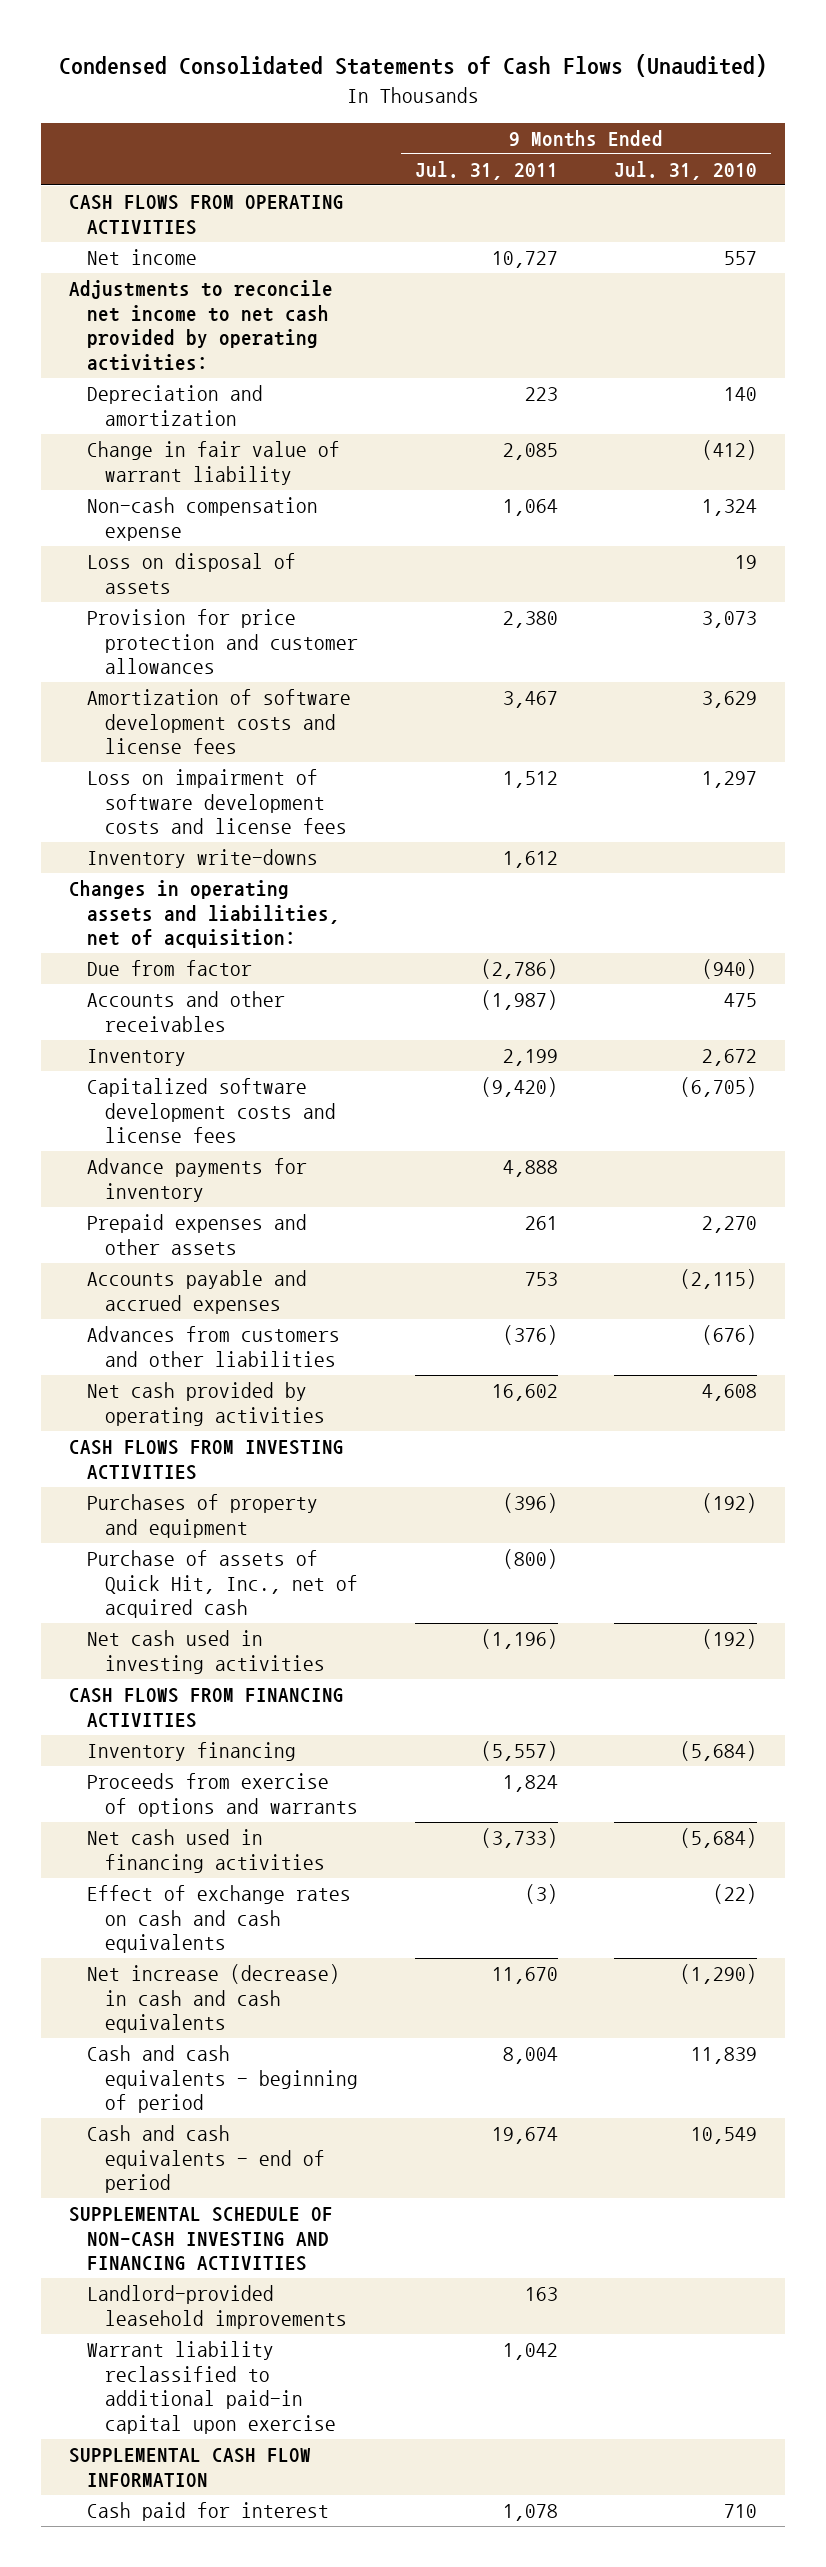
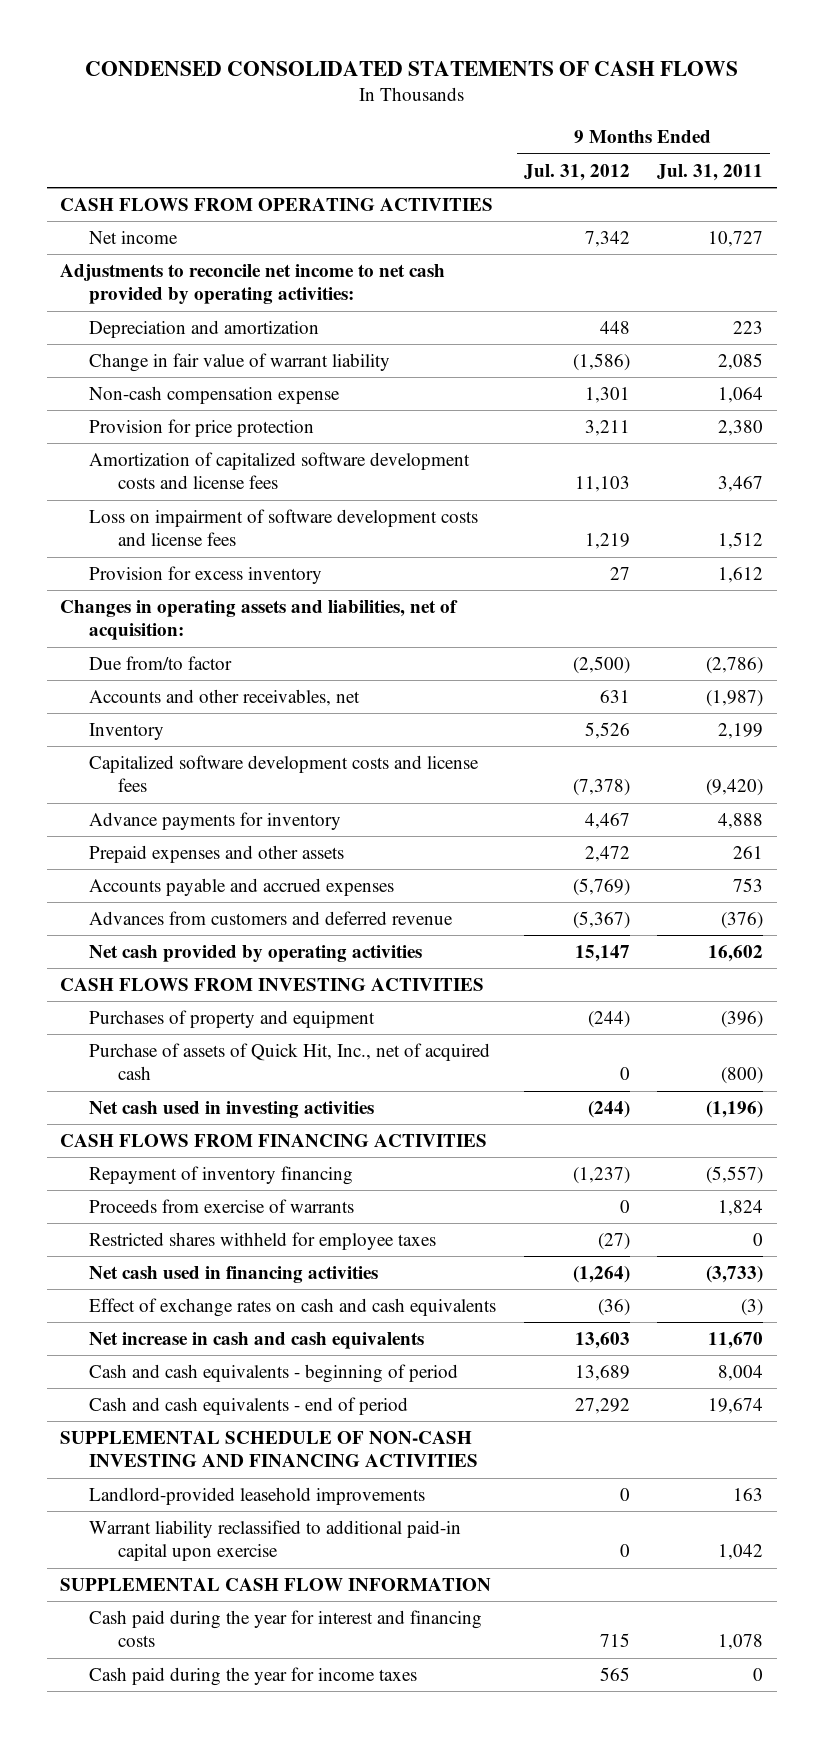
[58,54,767,78] Condensed Consolidated Statements of Cash Flows (Unaudited) -> [84,60,738,76] CONDENSED CONSOLIDATED STATEMENTS OF CASH FLOWS
[613,160,757,180] Jul. 31, 2010 -> none
none -> [523,163,630,181] Jul. 31, 2012
[87,553,297,594] Loss on disposal of assets -> none
[87,609,359,675] Provision for price protection and customer allowances -> [89,418,315,437] Provision for price protection
[87,689,352,755] Amortization of software development costs and license fees -> [89,451,471,490] Amortization of capitalized software development costs and license fees
[87,849,319,869] Inventory write-downs -> [89,565,323,584] Provision for excess inventory
[87,960,253,977] Due from factor -> [89,655,233,670] Due from/to factor
[87,991,286,1032] Accounts and other receivables -> [89,688,361,706] Accounts and other receivables, net
[87,1326,341,1367] Advances from customers and other liabilities -> [89,910,454,925] Advances from customers and deferred revenue
[87,1742,297,1762] Inventory financing -> [89,1165,354,1185] Repayment of inventory financing
[87,1773,359,1817] Proceeds from exercise of options and warrants -> [89,1198,355,1213] Proceeds from exercise of warrants
none -> [89,1231,437,1250] Restricted shares withheld for employee taxes
[87,1964,341,2034] Net increase (decrease) in cash and cash equivalents -> [89,1331,425,1349] Net increase in cash and cash equivalents
[87,2502,330,2522] Cash paid for interest -> [89,1609,483,1648] Cash paid during the year for interest and financing costs
none -> [89,1666,418,1686] Cash paid during the year for income taxes

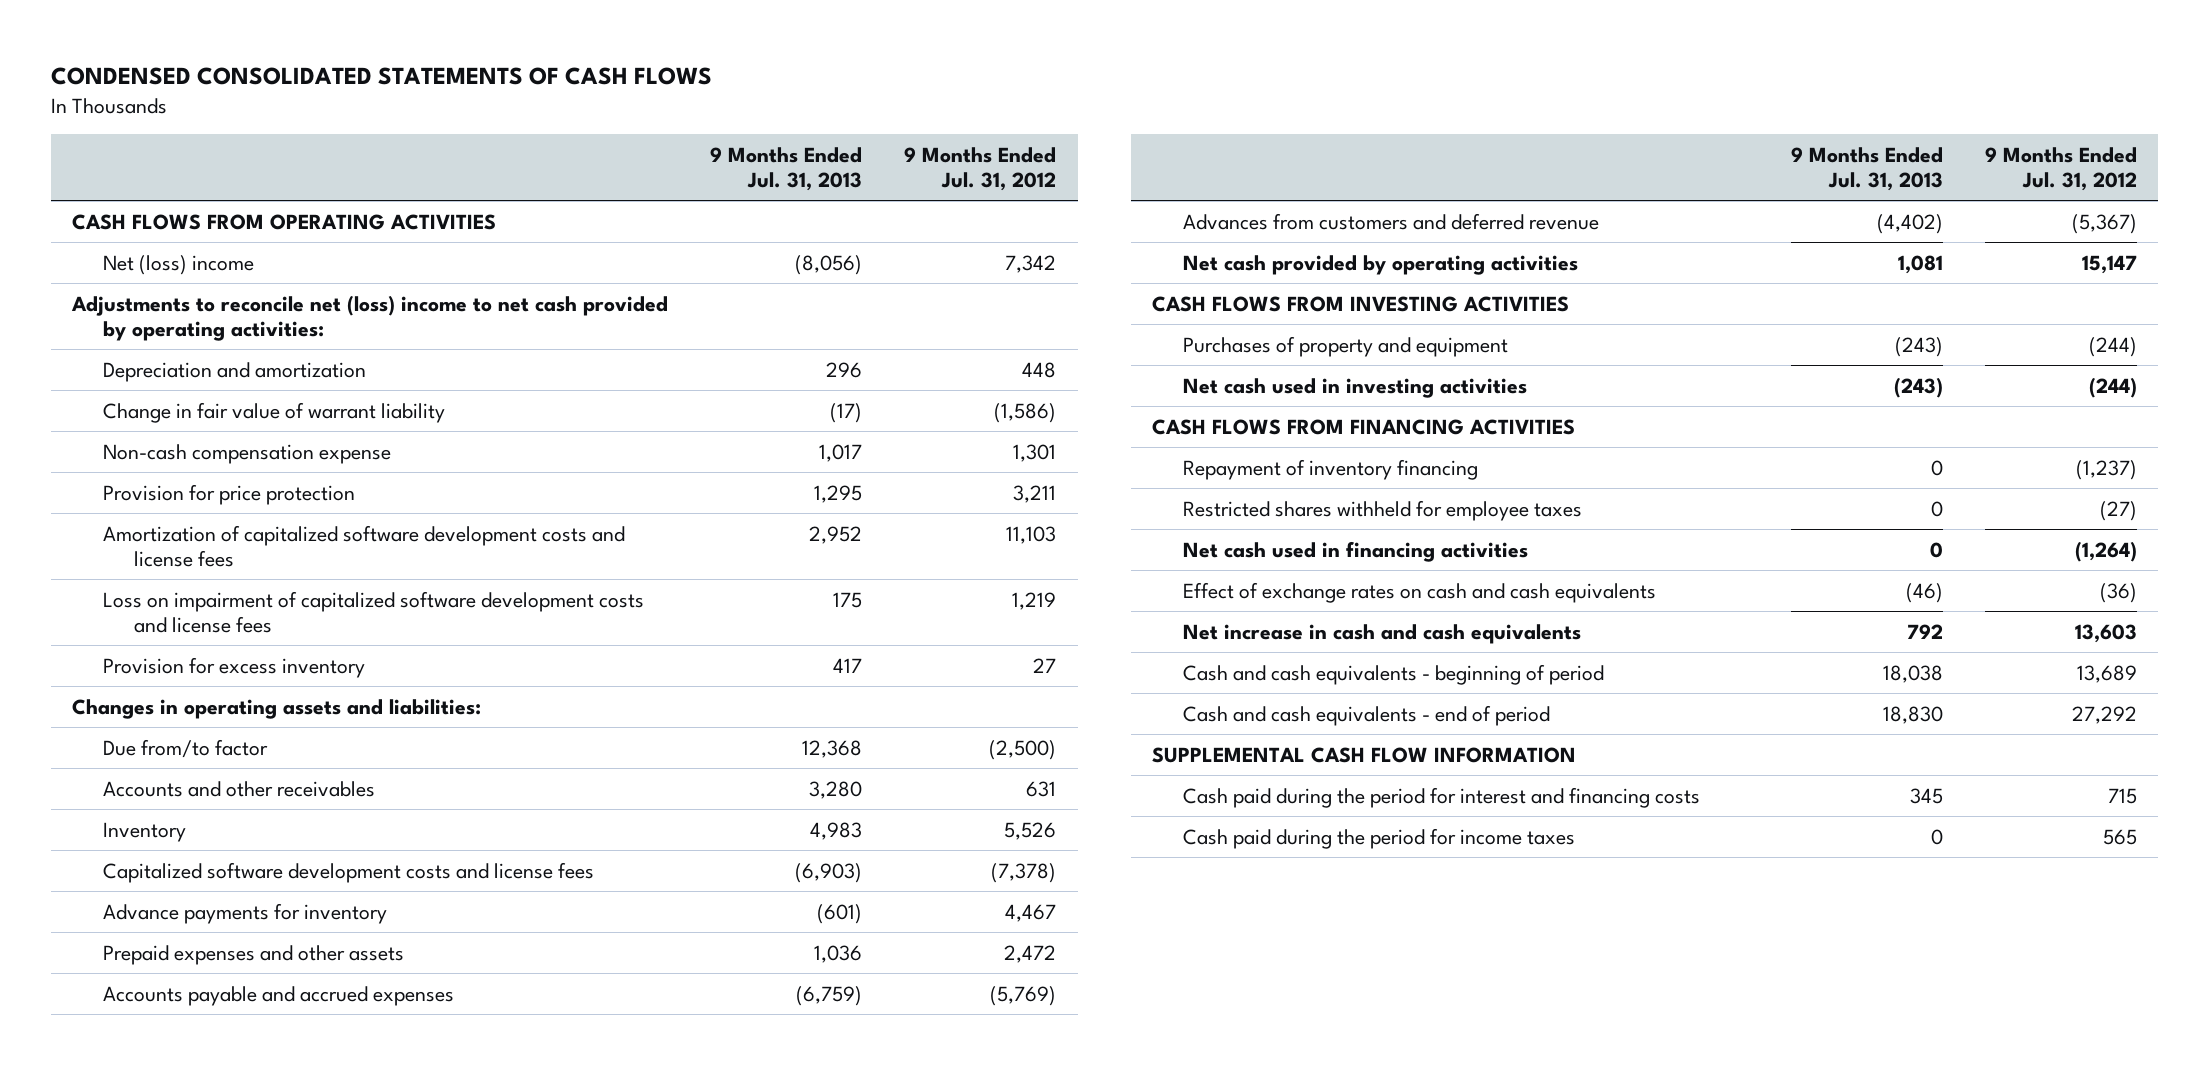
[657,163,764,181] Jul. 31, 2011 -> none
none -> [710,146,863,191] 9 Months Ended Jul. 31, 2013
[89,230,179,244] Net income -> [102,254,254,275] Net (loss) income
[60,263,446,305] Adjustments to reconcile net income to net cash provided by operating activities: -> [70,294,668,341] Adjustments to reconcile net (loss) income to net cash provided by operating activities:
[89,508,479,547] Loss on impairment of software development costs and license fees -> [102,590,644,633] Loss on impairment of capitalized software development costs and license fees
[60,599,459,641] Changes in operating assets and liabilities, net of acquisition: -> [71,698,481,719] Changes in operating assets and liabilities:
[89,688,361,706] Accounts and other receivables, net -> [102,780,375,797] Accounts and other receivables
[89,1042,491,1081] Purchase of assets of Quick Hit, Inc., net of acquired cash -> none
[89,1198,355,1213] Proceeds from exercise of warrants -> none
[60,1430,479,1468] SUPPLEMENTAL SCHEDULE OF NON-CASH INVESTING AND FINANCING ACTIVITIES -> none
[89,1486,426,1505] Landlord-provided leasehold improvements -> none
[89,1519,462,1562] Warrant liability reclassified to additional paid-in capital upon exercise -> none
[89,1609,483,1648] Cash paid during the year for interest and financing costs -> [1183,786,1701,808] Cash paid during the period for interest and financing costs
[89,1666,418,1686] Cash paid during the year for income taxes -> [1183,827,1576,849] Cash paid during the period for income taxes

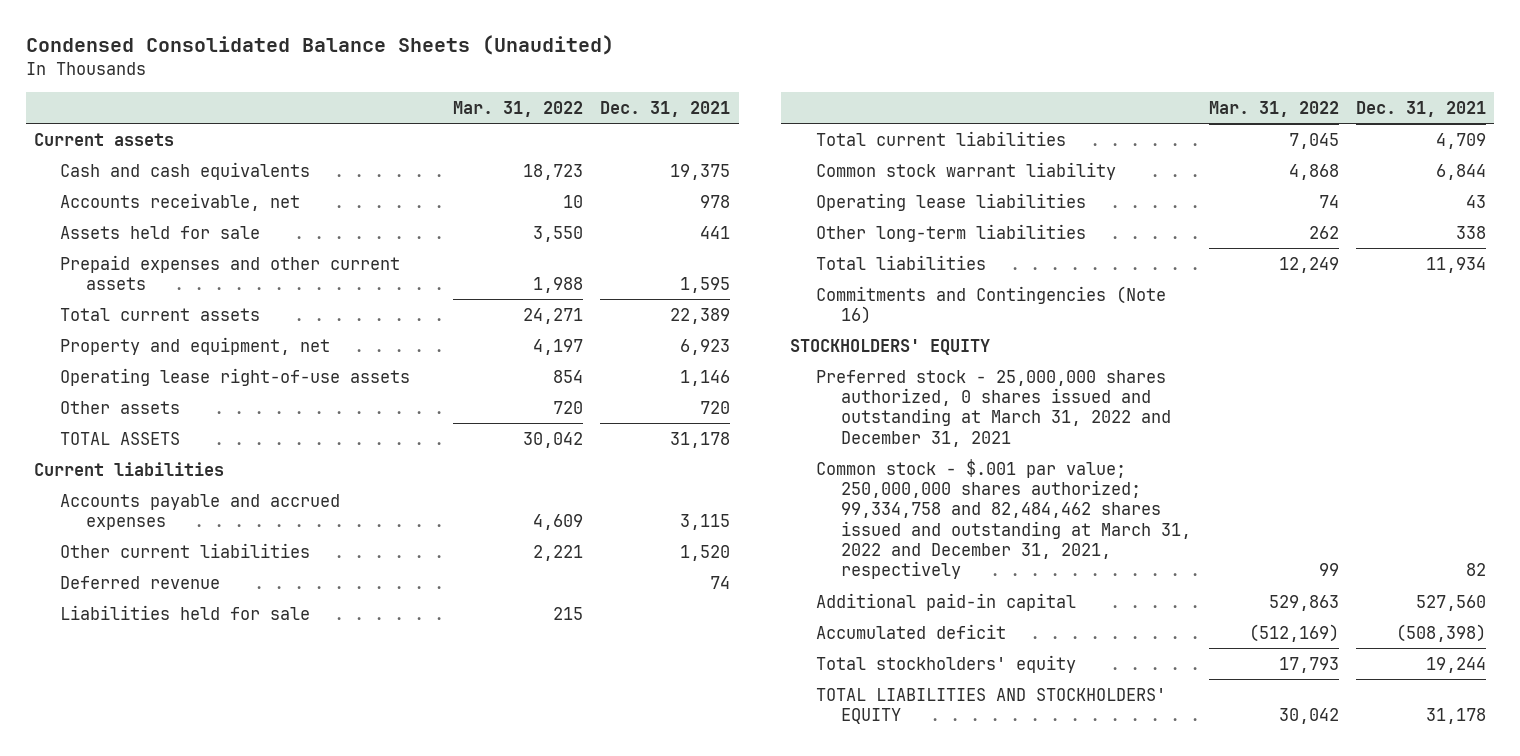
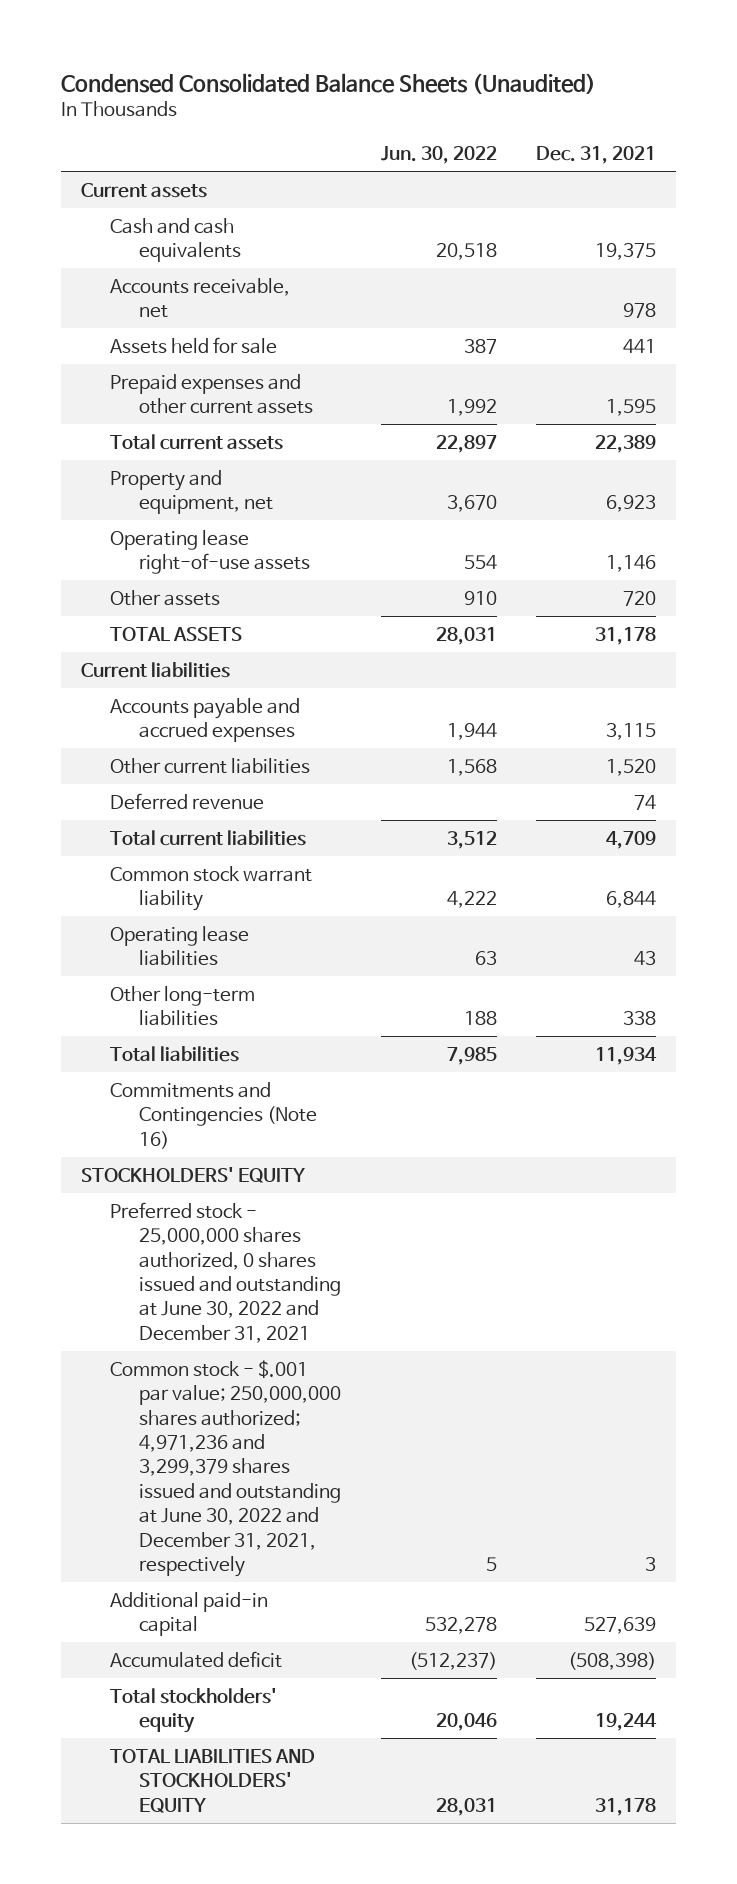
[453,100,584,117] Mar. 31, 2022 -> none
none -> [380,146,497,165] Jun. 30, 2022
[60,604,311,620] Liabilities held for sale -> none
[815,369,1172,447] Preferred stock - 25,000,000 shares authorized, 0 shares issued and outstanding at March 31, 2022 and December 31, 2021 -> [109,1201,341,1343] Preferred stock - 25,000,000 shares authorized, 0 shares issued and outstanding at June 30, 2022 and December 31, 2021
[815,458,1192,580] Common stock - $.001 par value; 250,000,000 shares authorized; 99,334,758 and 82,484,462 shares issued and outstanding at March 31, 2022 and December 31, 2021, respectively -> [109,1359,341,1577] Common stock - $.001 par value; 250,000,000 shares authorized; 4,971,236 and 3,299,379 shares issued and outstanding at June 30, 2022 and December 31, 2021, respectively
[1465,563,1486,577] 82 -> [645,1556,657,1571] 3
[1415,594,1486,611] 527,560 -> [584,1617,657,1635] 527,639

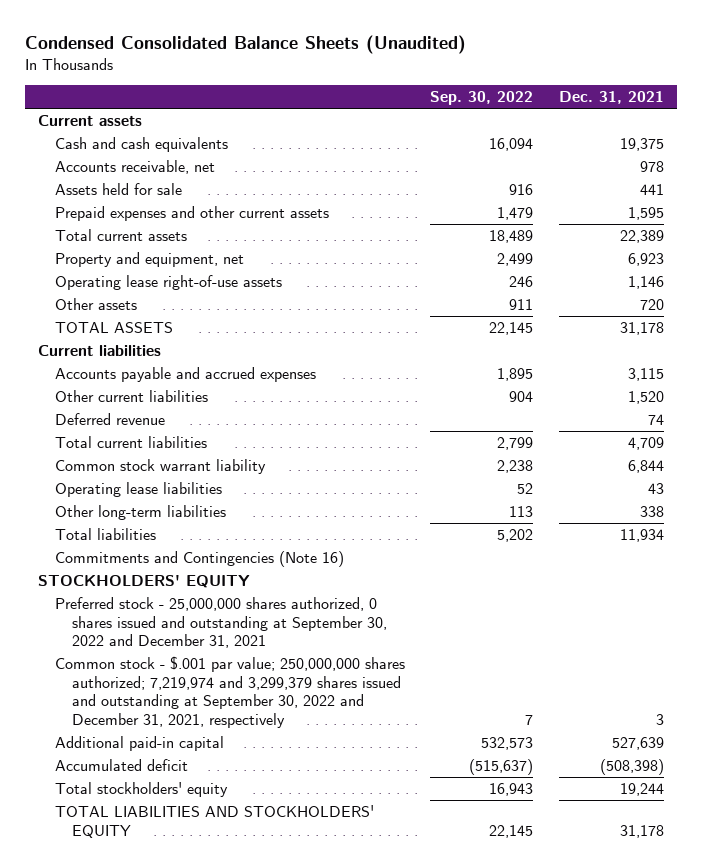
[380,146,497,165] Jun. 30, 2022 -> none
none -> [430,91,534,106] Sep. 30, 2022
[109,1201,341,1343] Preferred stock - 25,000,000 shares authorized, 0 shares issued and outstanding at June 30, 2022 and December 31, 2021 -> [54,596,387,649] Preferred stock - 25,000,000 shares authorized, 0 shares issued and outstanding at September 30, 2022 and December 31, 2021
[109,1359,341,1577] Common stock - $.001 par value; 250,000,000 shares authorized; 4,971,236 and 3,299,379 shares issued and outstanding at June 30, 2022 and December 31, 2021, respectively -> [54,655,405,728] Common stock - $.001 par value; 250,000,000 shares authorized; 7,219,974 and 3,299,379 shares issued and outstanding at September 30, 2022 and December 31, 2021, respectively

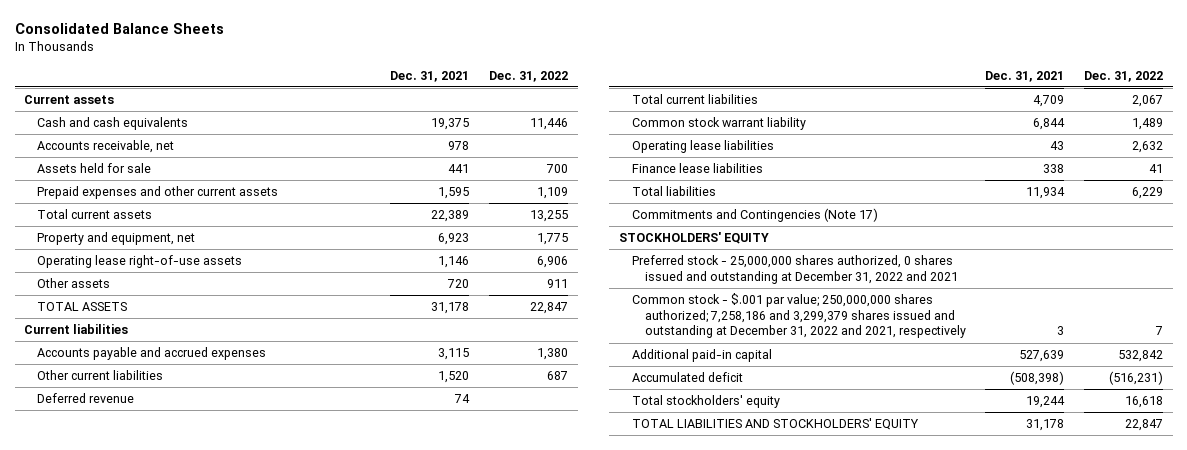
[25,35,467,55] Condensed Consolidated Balance Sheets (Unaudited) -> [14,23,224,35] Consolidated Balance Sheets
[430,91,534,106] Sep. 30, 2022 -> none
none -> [489,70,569,82] Dec. 31, 2022
[54,504,226,520] Other long-term liabilities -> [631,163,763,174] Finance lease liabilities
[54,550,344,567] Commitments and Contingencies (Note 16) -> [631,208,878,223] Commitments and Contingencies (Note 17)
[54,596,387,649] Preferred stock - 25,000,000 shares authorized, 0 shares issued and outstanding at September 30, 2022 and December 31, 2021 -> [631,255,958,284] Preferred stock - 25,000,000 shares authorized, 0 shares issued and outstanding at December 31, 2022 and 2021
[54,655,405,728] Common stock - $.001 par value; 250,000,000 shares authorized; 7,219,974 and 3,299,379 shares issued and outstanding at September 30, 2022 and December 31, 2021, respectively -> [631,293,966,339] Common stock - $.001 par value; 250,000,000 shares authorized; 7,258,186 and 3,299,379 shares issued and outstanding at December 31, 2022 and 2021, respectively

